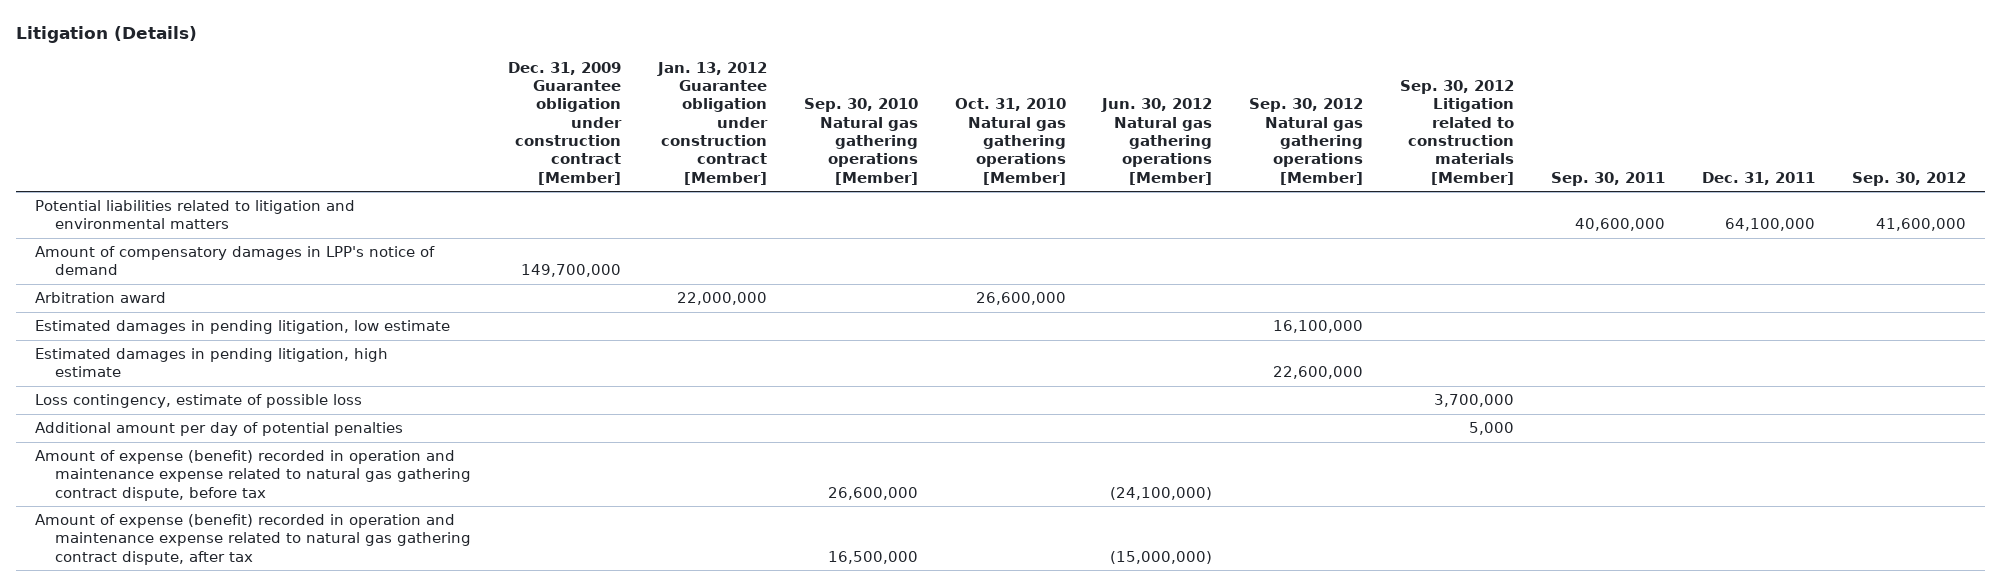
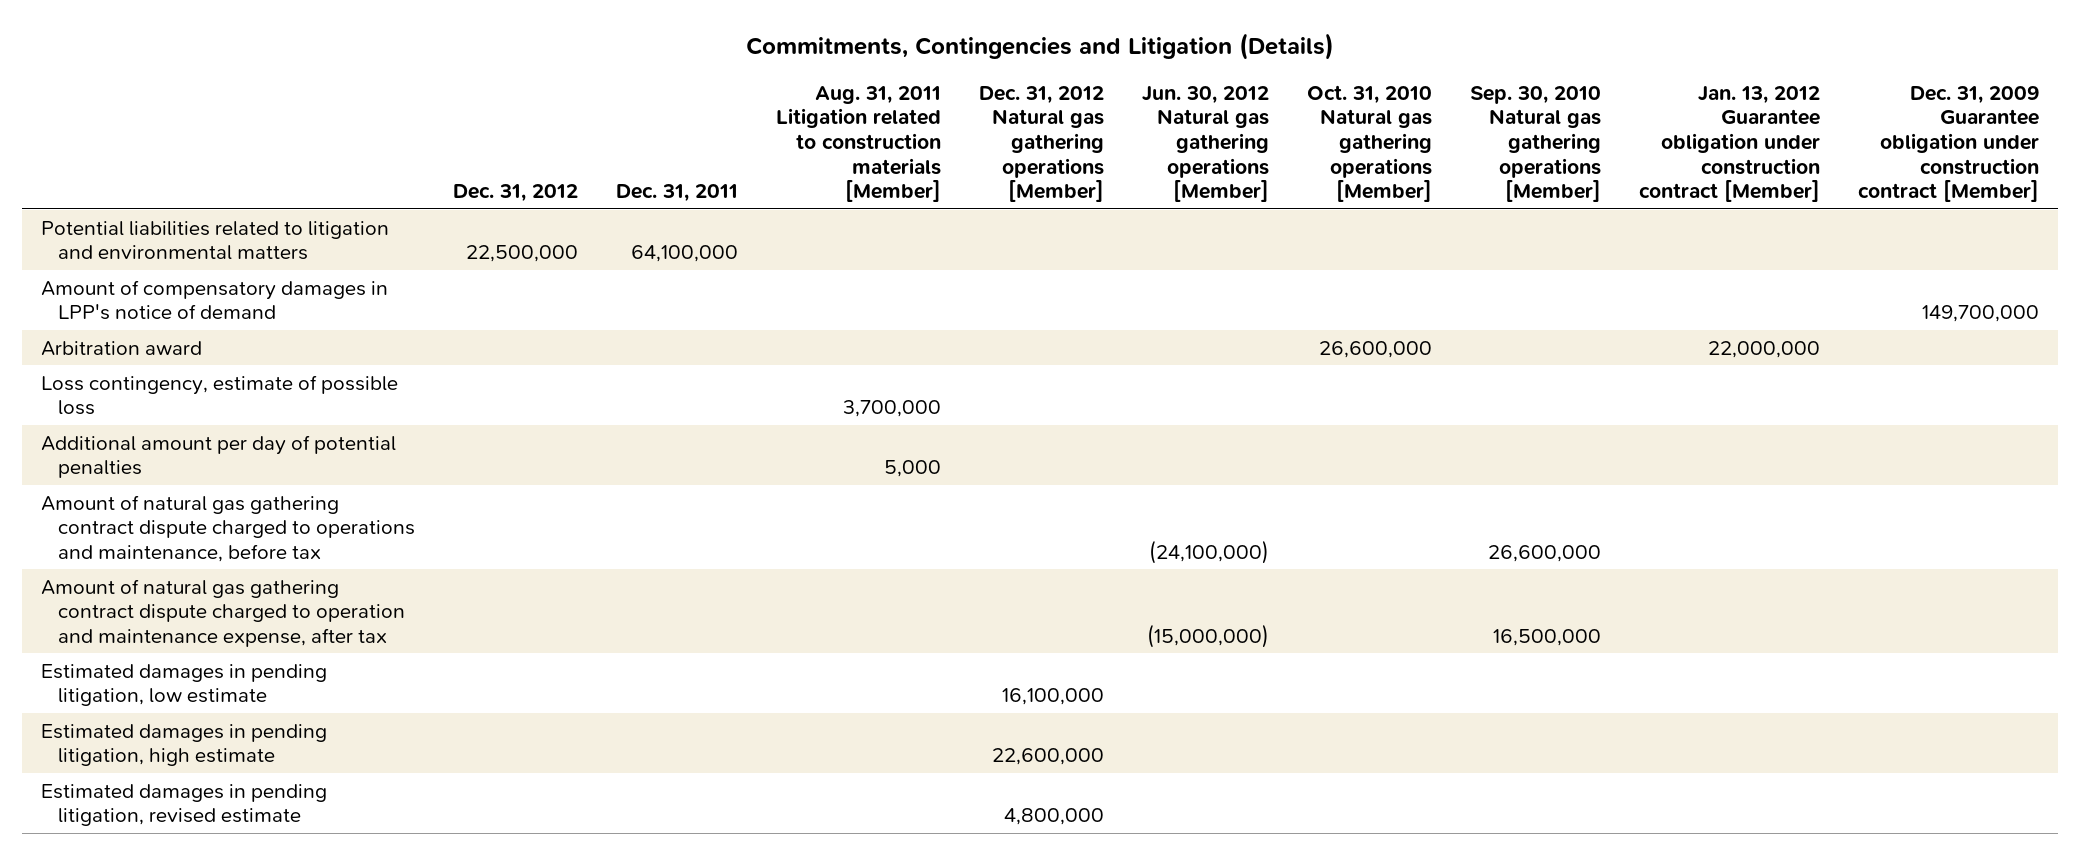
[16,25,198,43] Litigation (Details) -> [746,33,1335,61] Commitments, Contingencies and Litigation (Details)
[1249,98,1364,185] Sep. 30, 2012 Natural gas gathering operations [Member] -> none
[1400,80,1515,185] Sep. 30, 2012 Litigation related to construction materials [Member] -> none
[1551,171,1666,186] Sep. 30, 2011 -> none
[1852,171,1967,186] Sep. 30, 2012 -> none
none -> [452,184,578,203] Dec. 31, 2012
none -> [776,85,942,203] Aug. 31, 2011 Litigation related to construction materials [Member]
none -> [979,85,1105,203] Dec. 31, 2012 Natural gas gathering operations [Member]
[34,450,471,501] Amount of expense (benefit) recorded in operation and maintenance expense related to natural gas gathering contract dispute, before tax -> [40,494,415,562] Amount of natural gas gathering contract dispute charged to operations and maintenance, before tax
[34,514,471,565] Amount of expense (benefit) recorded in operation and maintenance expense related to natural gas gathering contract dispute, after tax -> [40,578,405,647] Amount of natural gas gathering contract dispute charged to operation and maintenance expense, after tax
[34,320,450,335] Estimated damages in pending litigation, low estimate -> [40,663,327,707] Estimated damages in pending litigation, low estimate
[34,348,388,378] Estimated damages in pending litigation, high estimate -> [40,723,327,767] Estimated damages in pending litigation, high estimate
none -> [40,783,327,827] Estimated damages in pending litigation, revised estimate

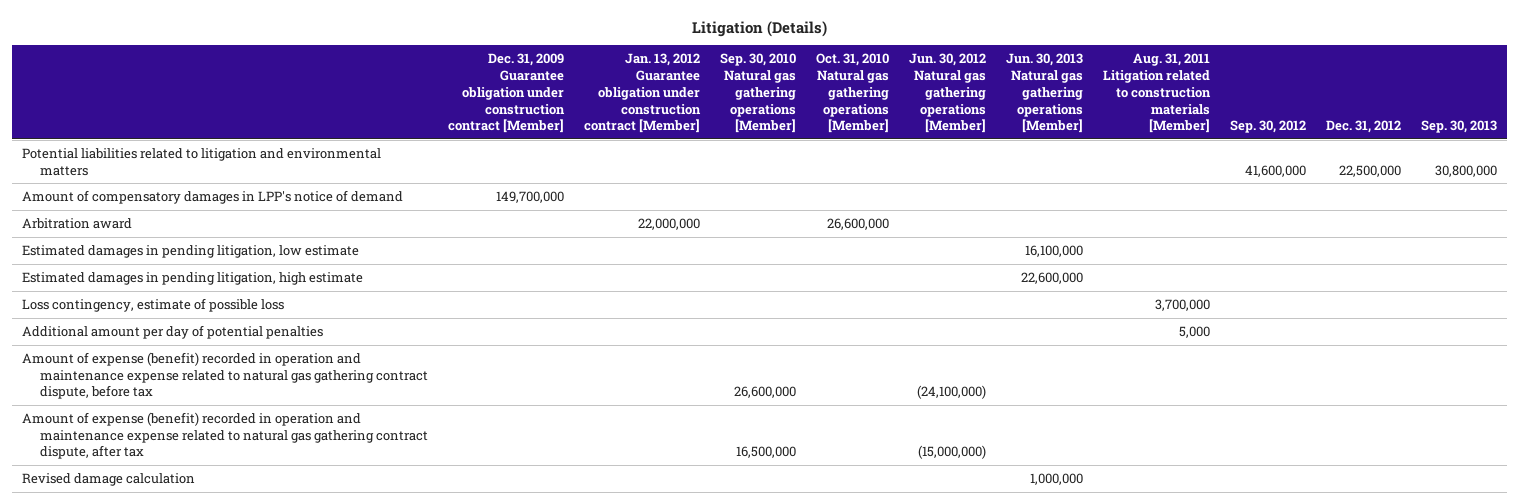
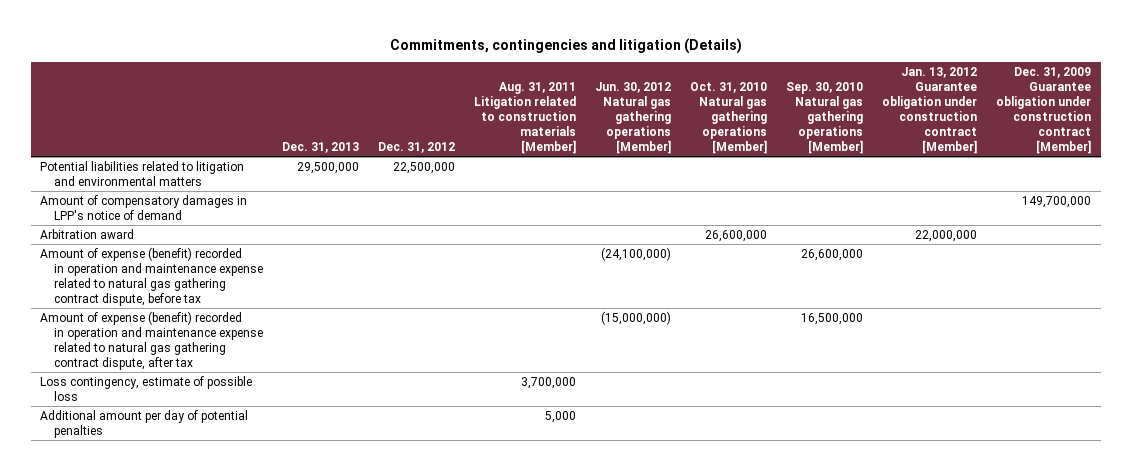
[691,20,827,37] Litigation (Details) -> [389,37,742,54] Commitments, contingencies and litigation (Details)
[1005,53,1083,134] Jun. 30, 2013 Natural gas gathering operations [Member] -> none
[1229,120,1306,134] Sep. 30, 2012 -> none
[1420,120,1497,134] Sep. 30, 2013 -> none
none -> [281,141,359,153] Dec. 31, 2013
[22,244,360,258] Estimated damages in pending litigation, low estimate -> none
[22,271,364,285] Estimated damages in pending litigation, high estimate -> none
[22,472,196,486] Revised damage calculation -> none
[22,297,285,312] Loss contingency, estimate of possible loss -> [40,375,253,401] Loss contingency, estimate of possible loss
[22,324,324,339] Additional amount per day of potential penalties -> [40,409,249,438] Additional amount per day of potential penalties

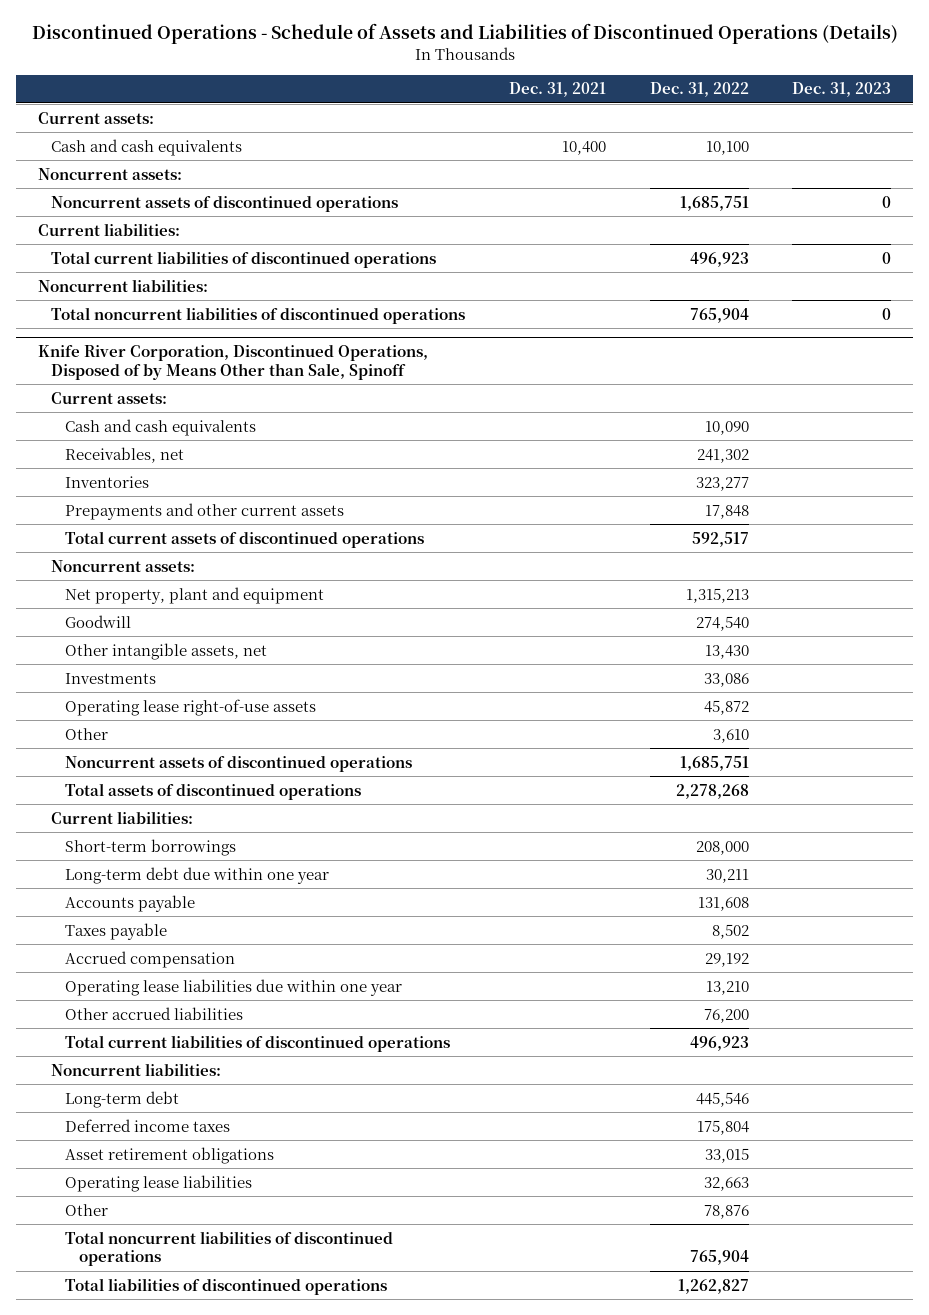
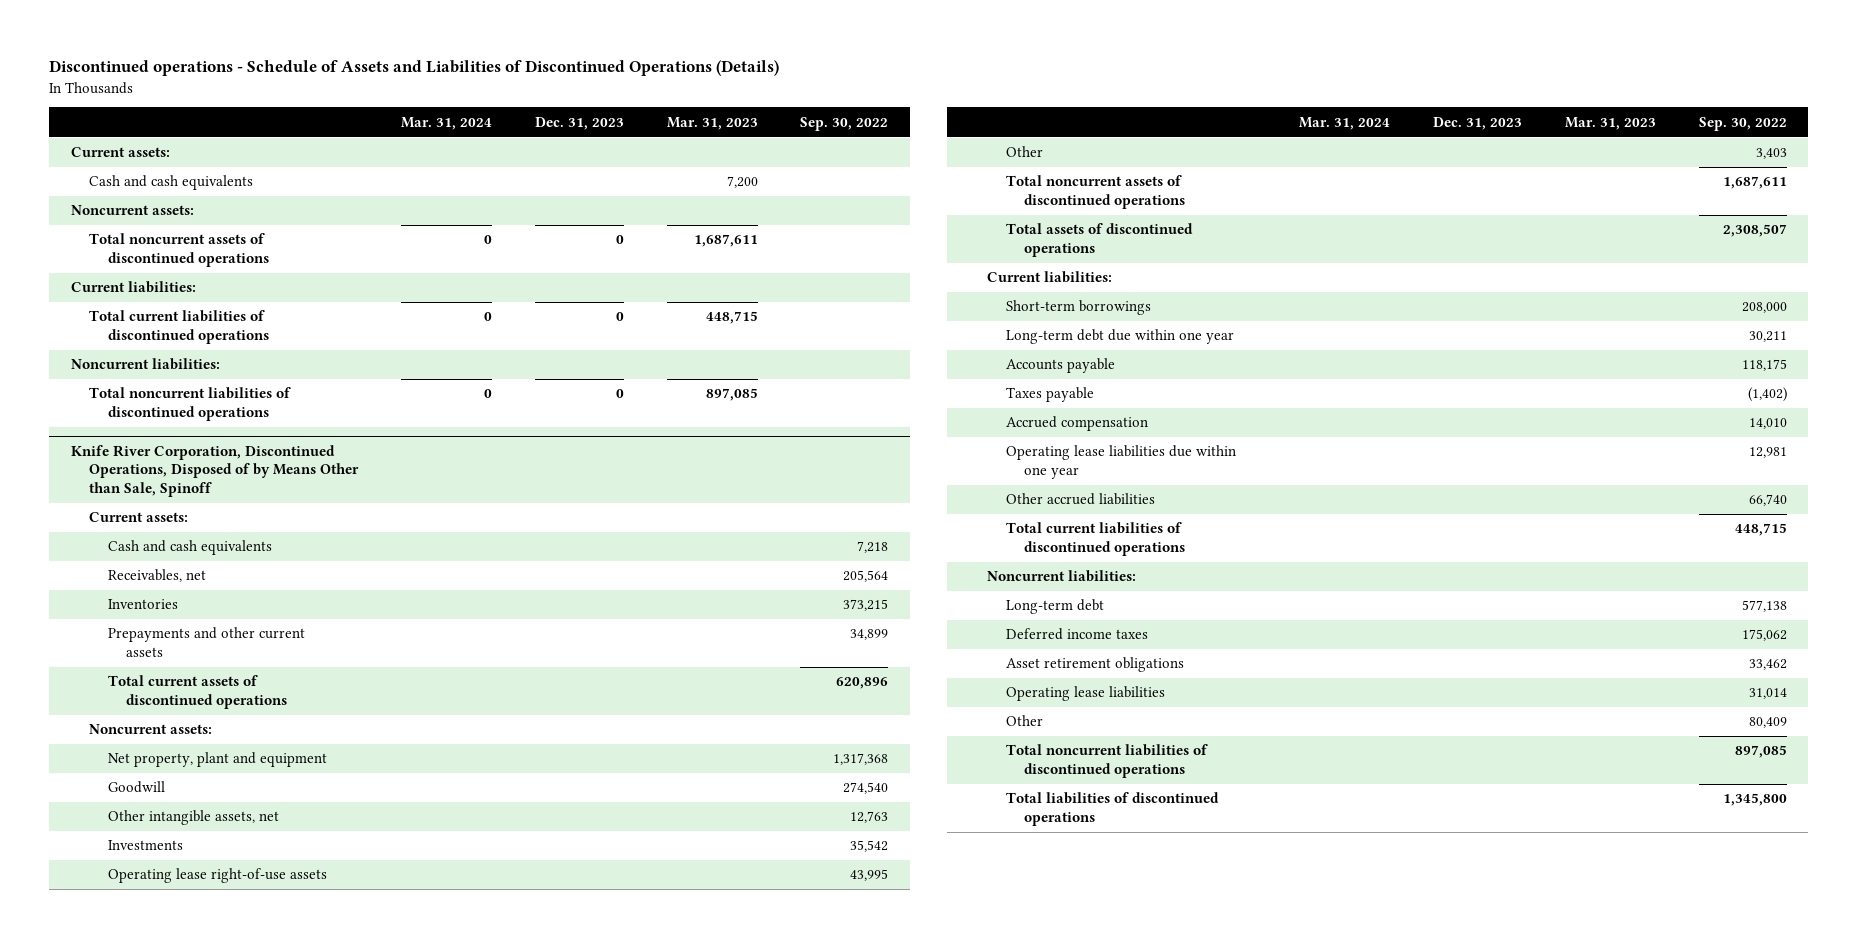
[31,23,898,45] Discontinued Operations - Schedule of Assets and Liabilities of Discontinued Operations (Details) -> [49,60,780,77] Discontinued operations - Schedule of Assets and Liabilities of Discontinued Operations (Details)
[509,82,607,98] Dec. 31, 2021 -> none
[649,82,749,98] Dec. 31, 2022 -> none
none -> [400,116,492,130] Mar. 31, 2024
none -> [666,116,758,130] Mar. 31, 2023
none -> [800,116,889,131] Sep. 30, 2022
[51,195,399,212] Noncurrent assets of discontinued operations -> [89,233,269,268] Total noncurrent assets of discontinued operations
[65,755,413,772] Noncurrent assets of discontinued operations -> [1005,175,1186,210] Total noncurrent assets of discontinued operations

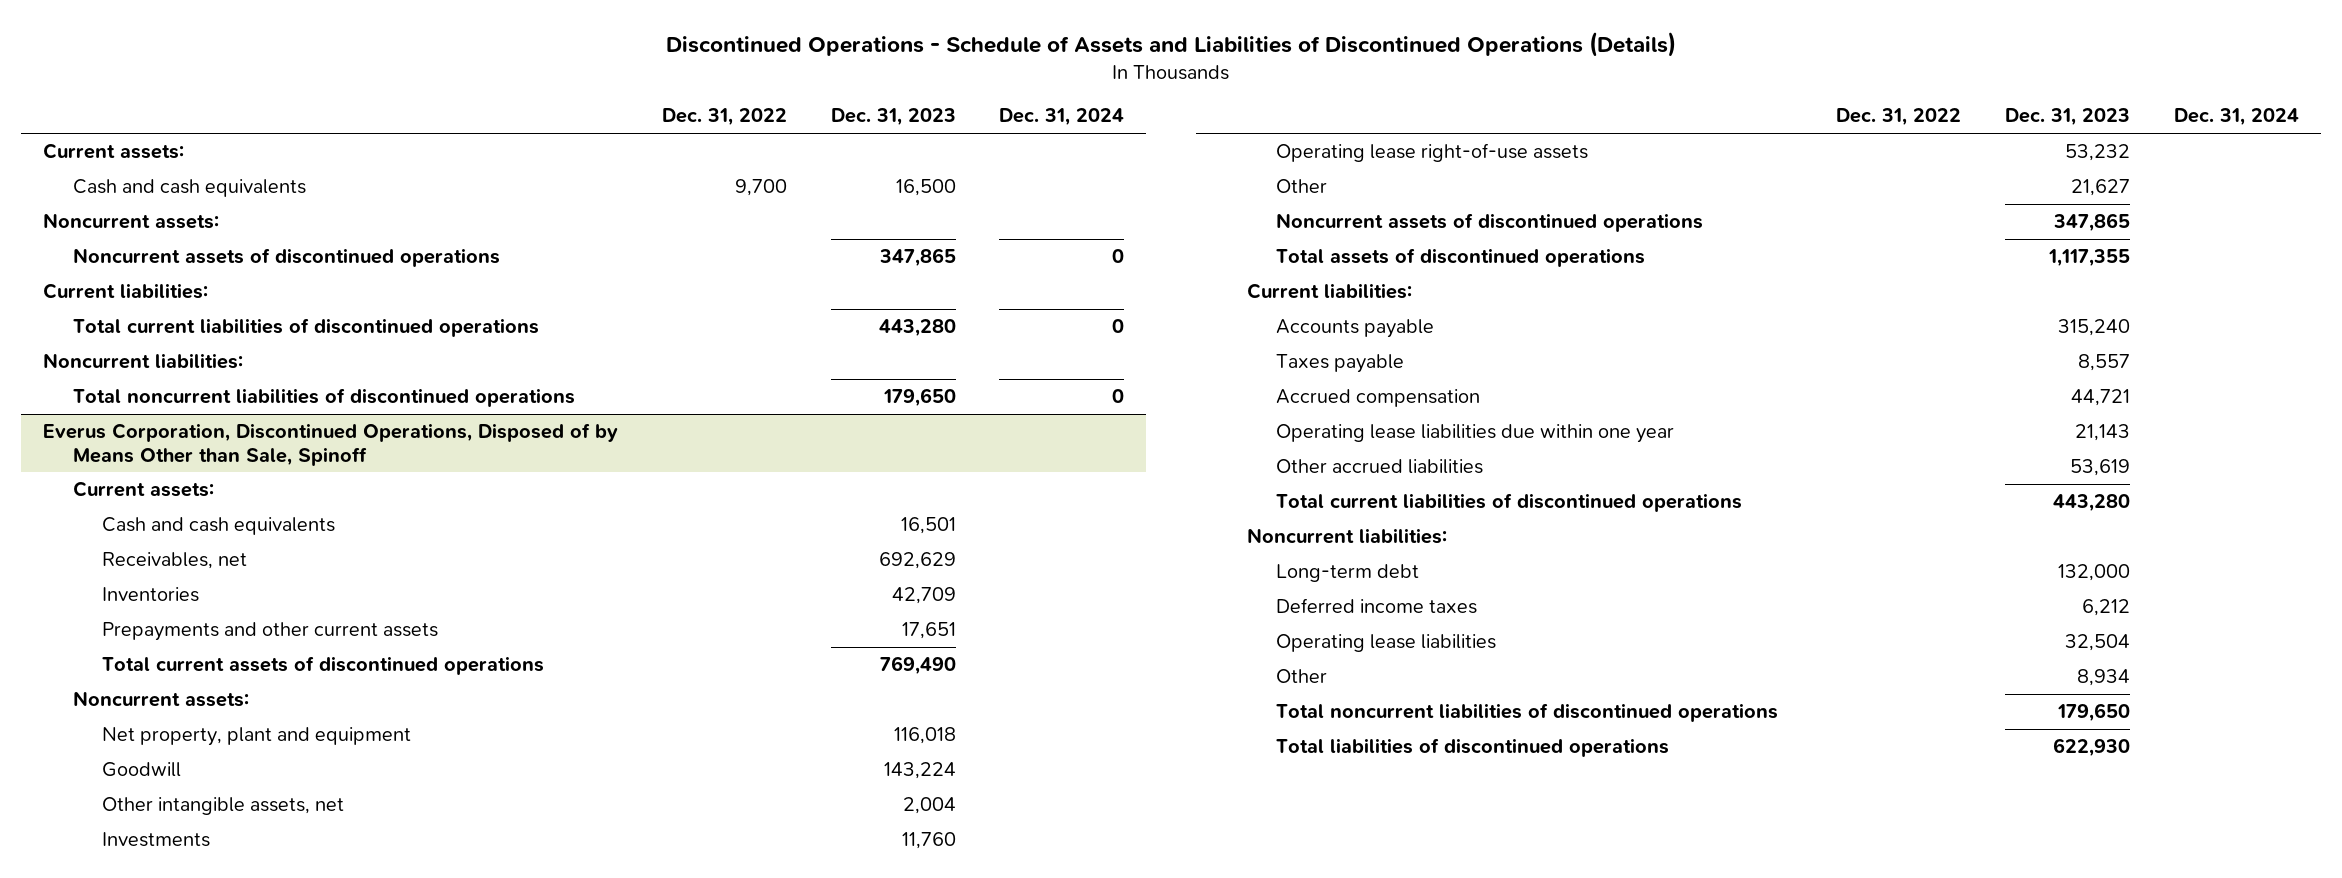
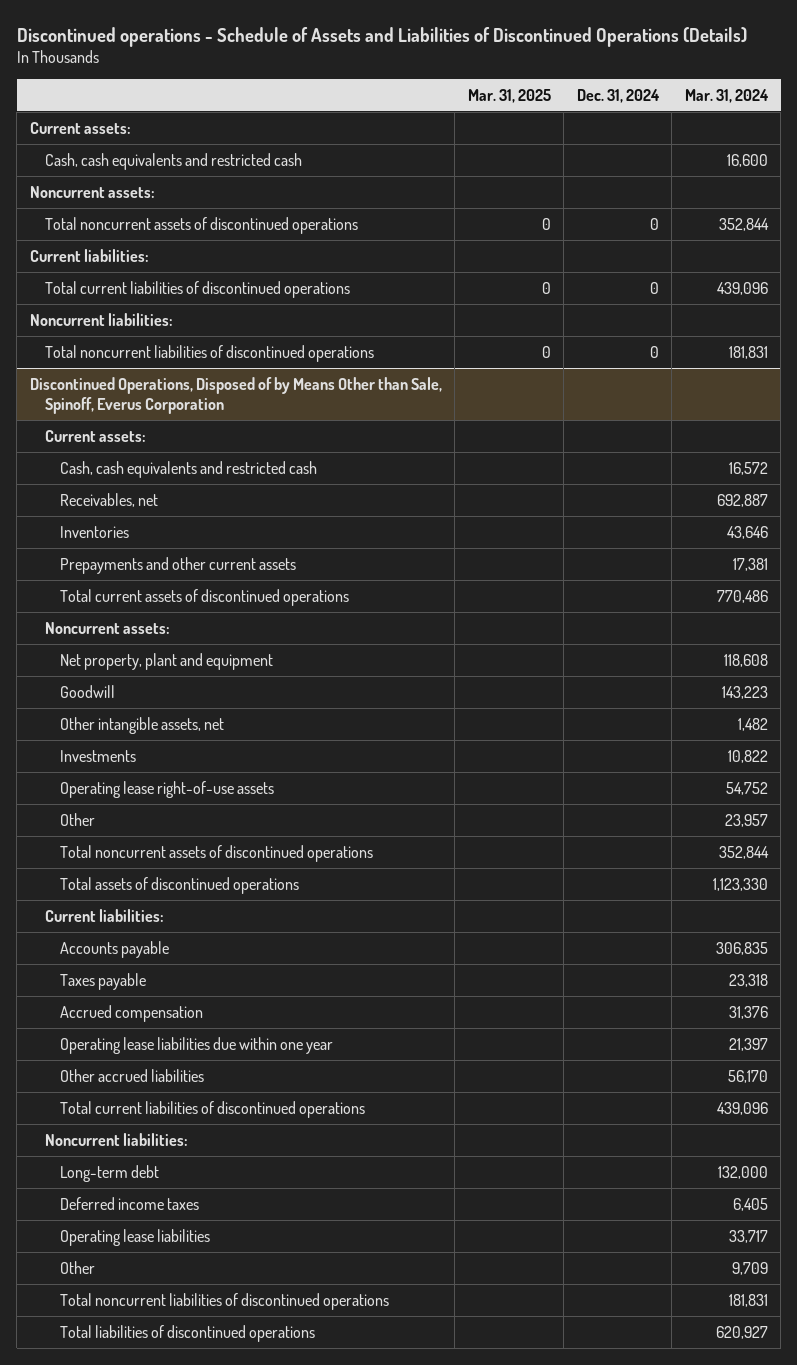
[666,32,1677,58] Discontinued Operations - Schedule of Assets and Liabilities of Discontinued Operations (Details) -> [16,26,747,47] Discontinued operations - Schedule of Assets and Liabilities of Discontinued Operations (Details)
[661,108,787,127] Dec. 31, 2022 -> none
[830,108,956,127] Dec. 31, 2023 -> none
none -> [467,88,551,103] Mar. 31, 2025
none -> [684,88,769,103] Mar. 31, 2024
[72,179,306,198] Cash and cash equivalents -> [44,152,302,170] Cash, cash equivalents and restricted cash
[72,248,500,268] Noncurrent assets of discontinued operations -> [44,216,358,234] Total noncurrent assets of discontinued operations
[43,423,619,466] Everus Corporation, Discontinued Operations, Disposed of by Means Other than Sale, Spinoff -> [29,376,442,415] Discontinued Operations, Disposed of by Means Other than Sale, Spinoff, Everus Corporation
[102,517,336,536] Cash and cash equivalents -> [60,460,318,478] Cash, cash equivalents and restricted cash
[1276,213,1704,233] Noncurrent assets of discontinued operations -> [60,844,374,862] Total noncurrent assets of discontinued operations

